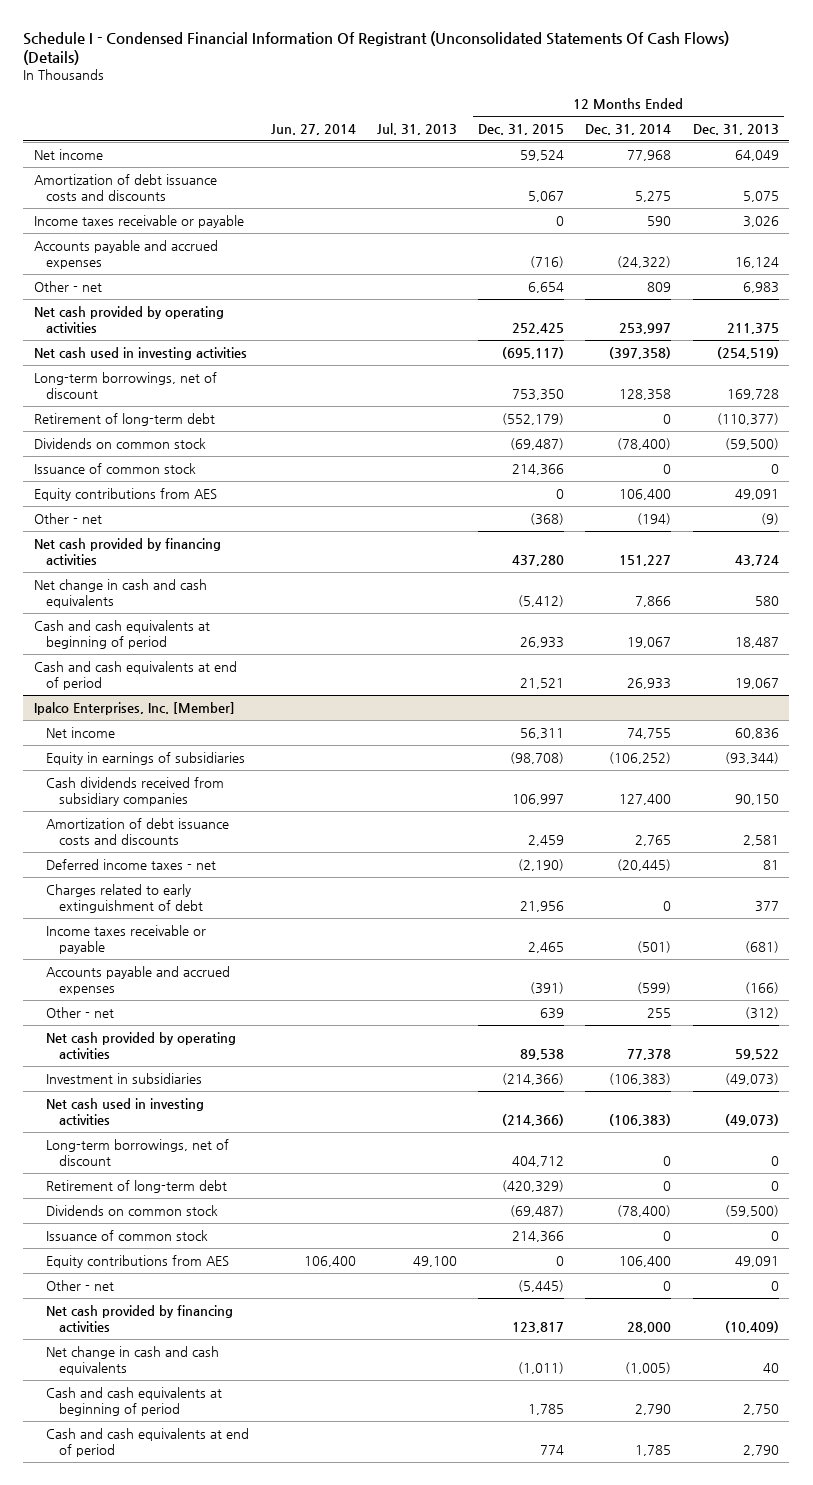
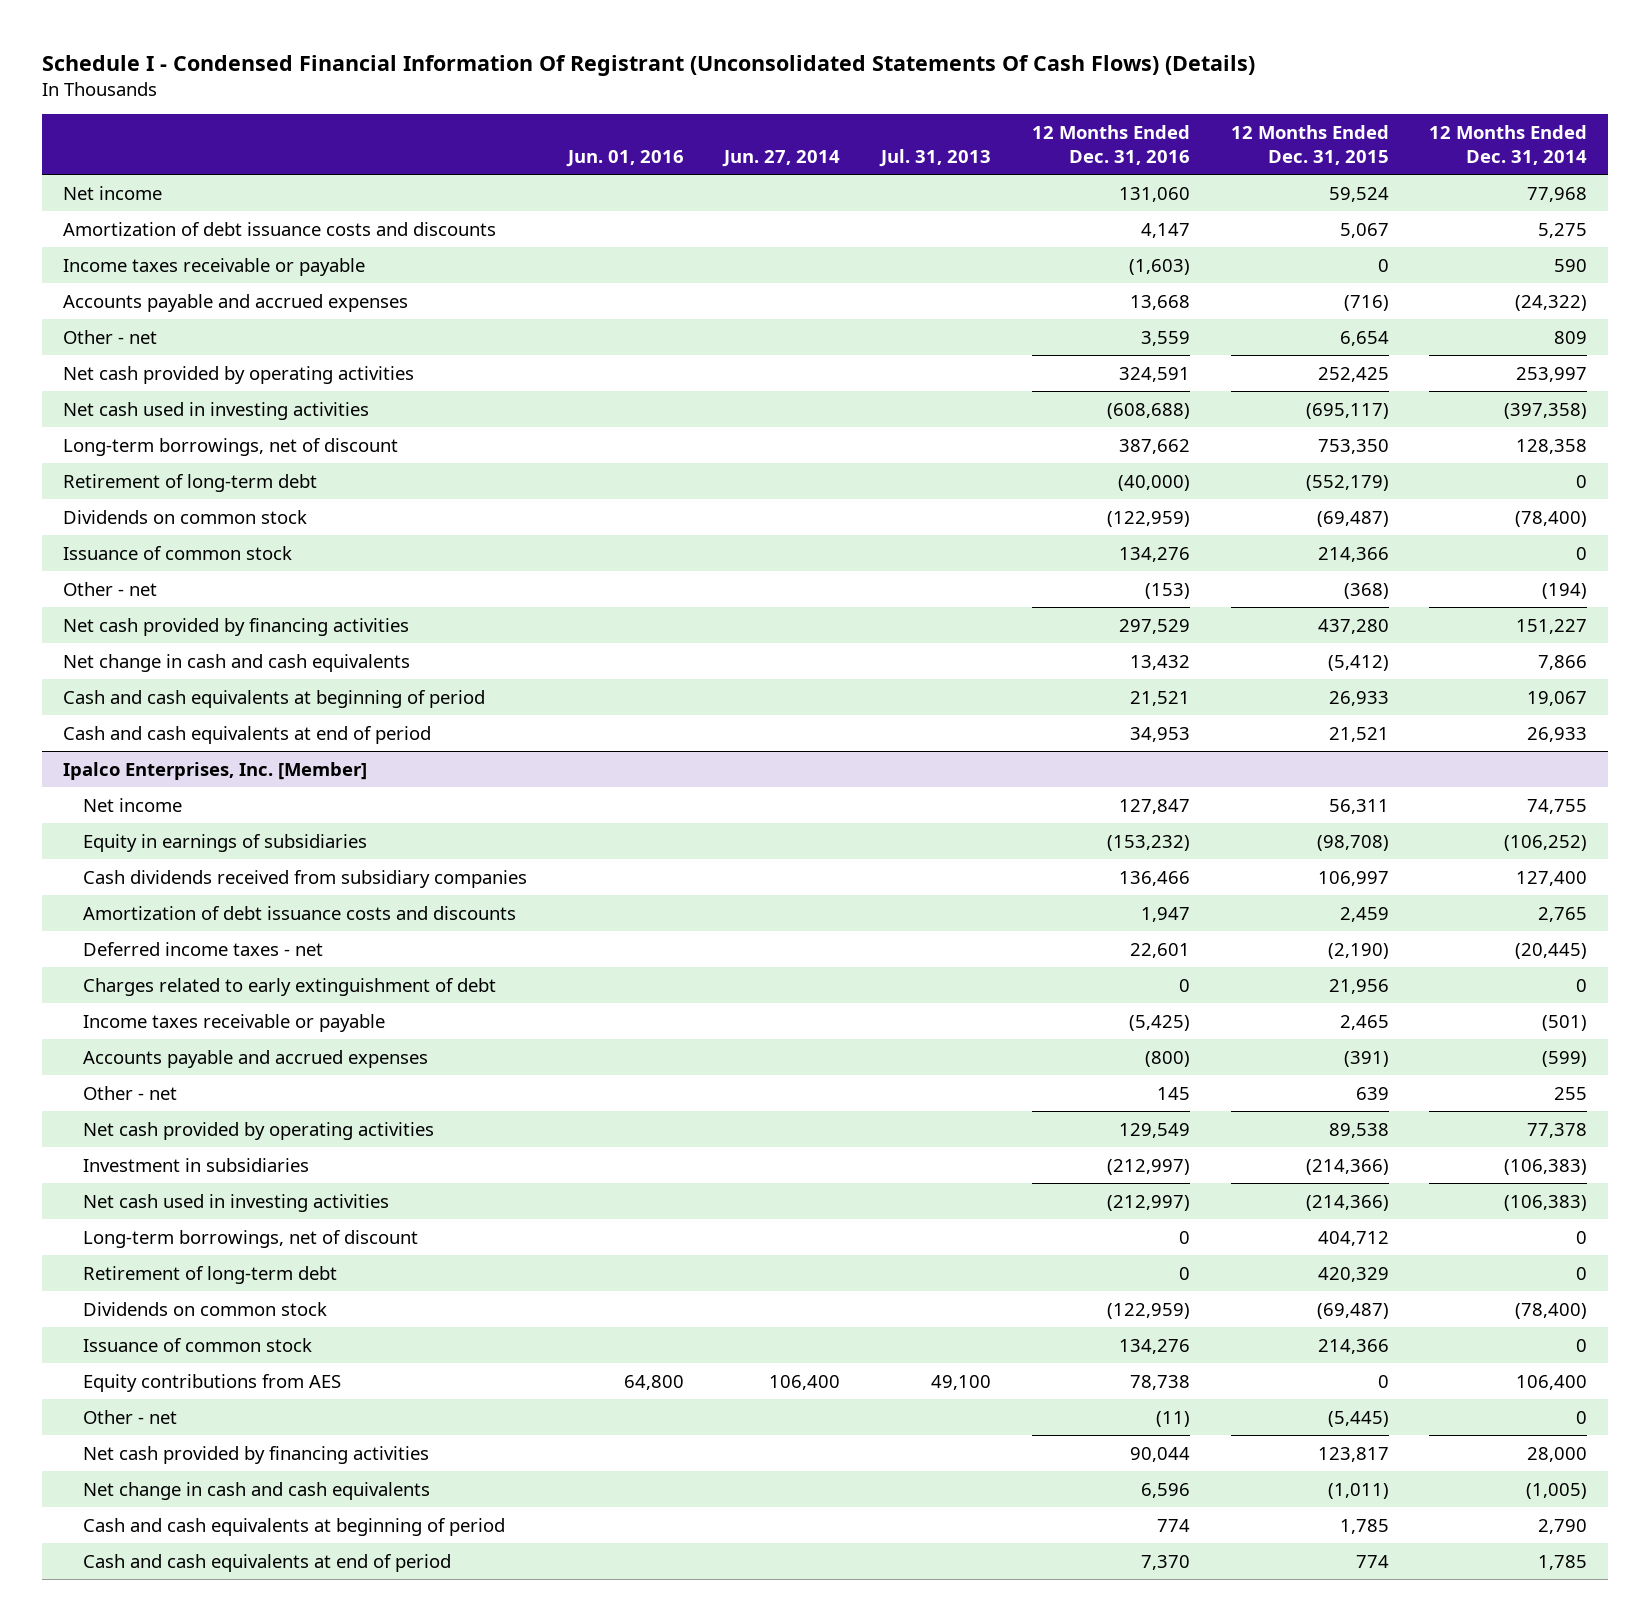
[692,123,779,135] Dec. 31, 2013 -> none
none -> [565,149,684,167] Jun. 01, 2016
none -> [1031,125,1190,165] 12 Months Ended Dec. 31, 2016
[34,487,218,501] Equity contributions from AES -> none
[502,1179,565,1192] (420,329) -> [1317,1266,1389,1282] 420,329

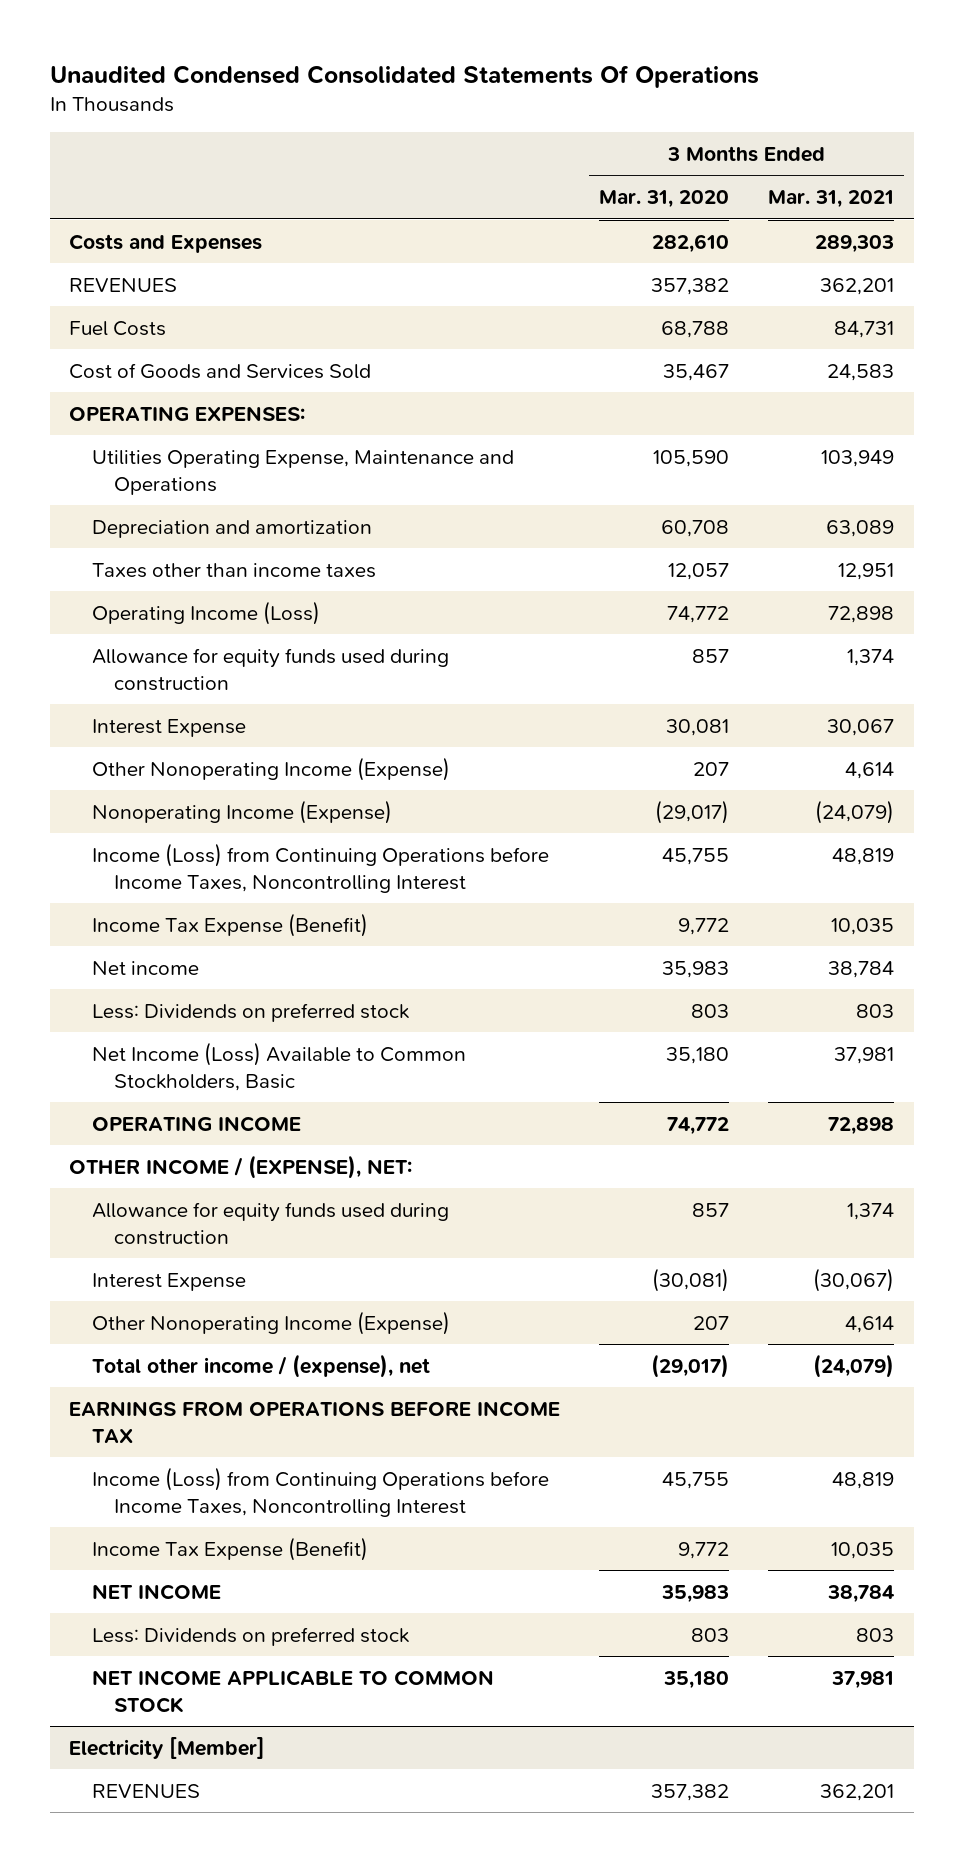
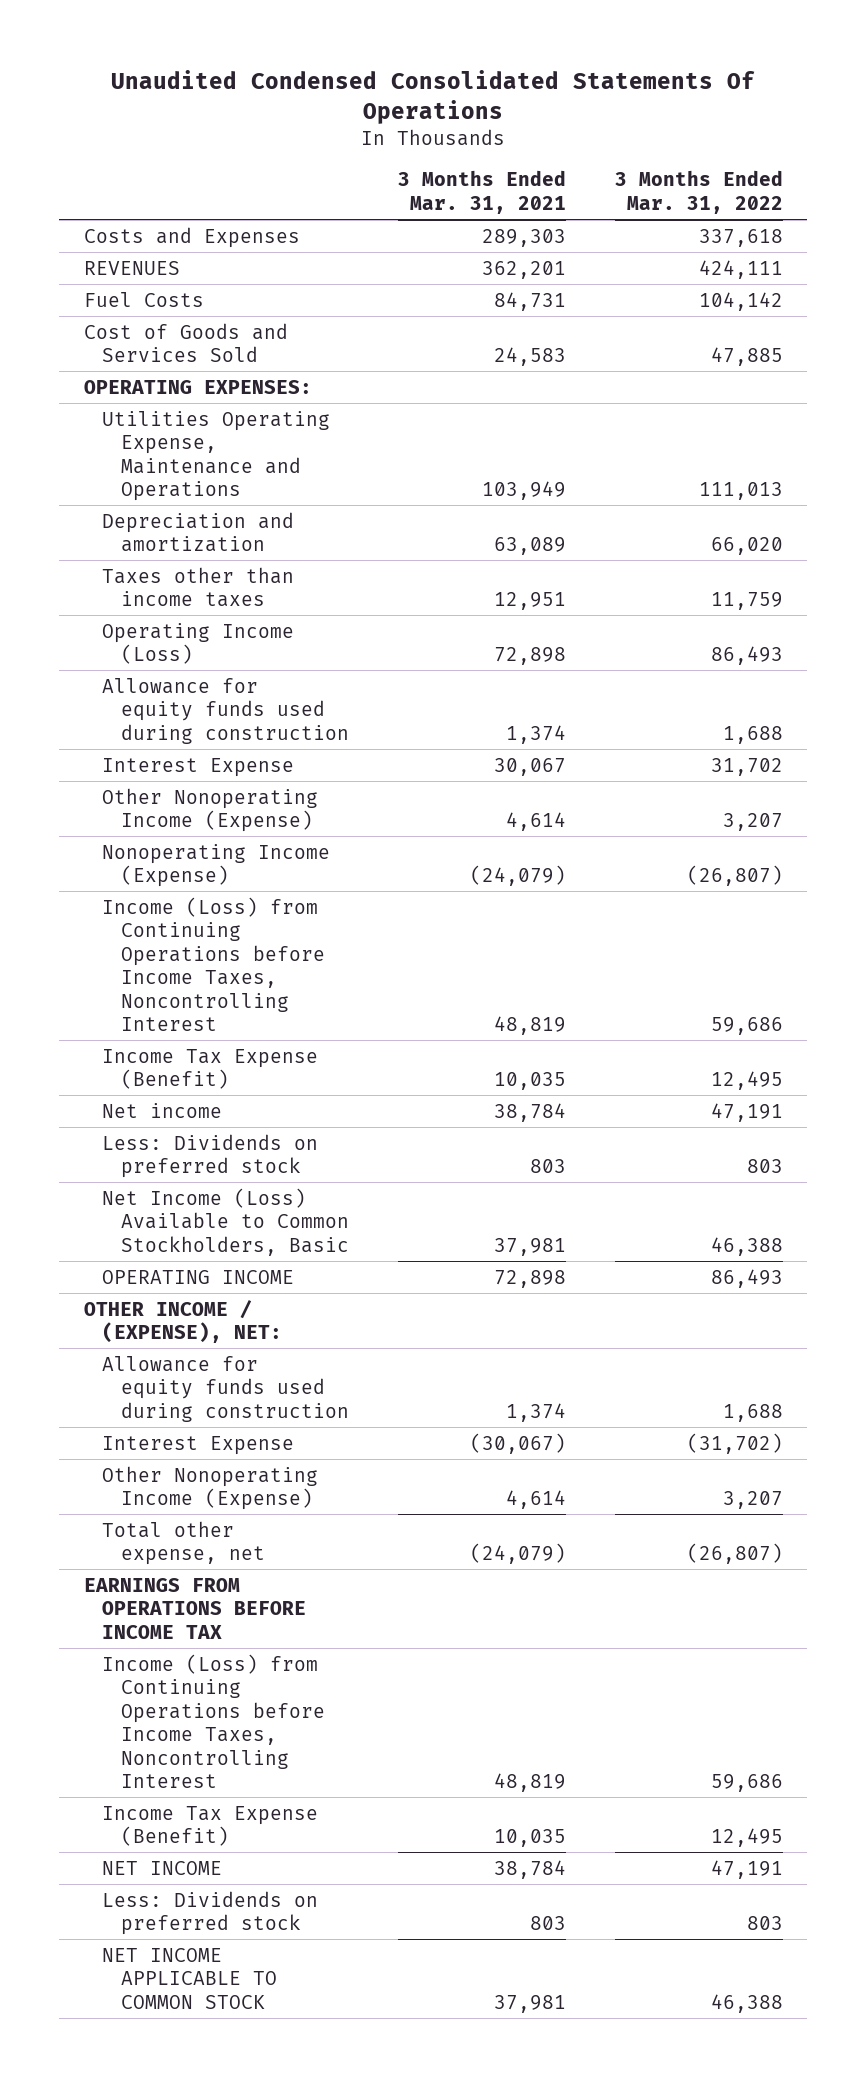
[599,190,730,209] Mar. 31, 2020 -> none
none -> [614,170,783,214] 3 Months Ended Mar. 31, 2022
[91,1353,430,1378] Total other income / (expense), net -> [102,1520,265,1566] Total other expense, net
[69,1736,266,1759] Electricity [Member] -> none
[91,1783,200,1798] REVENUES -> none

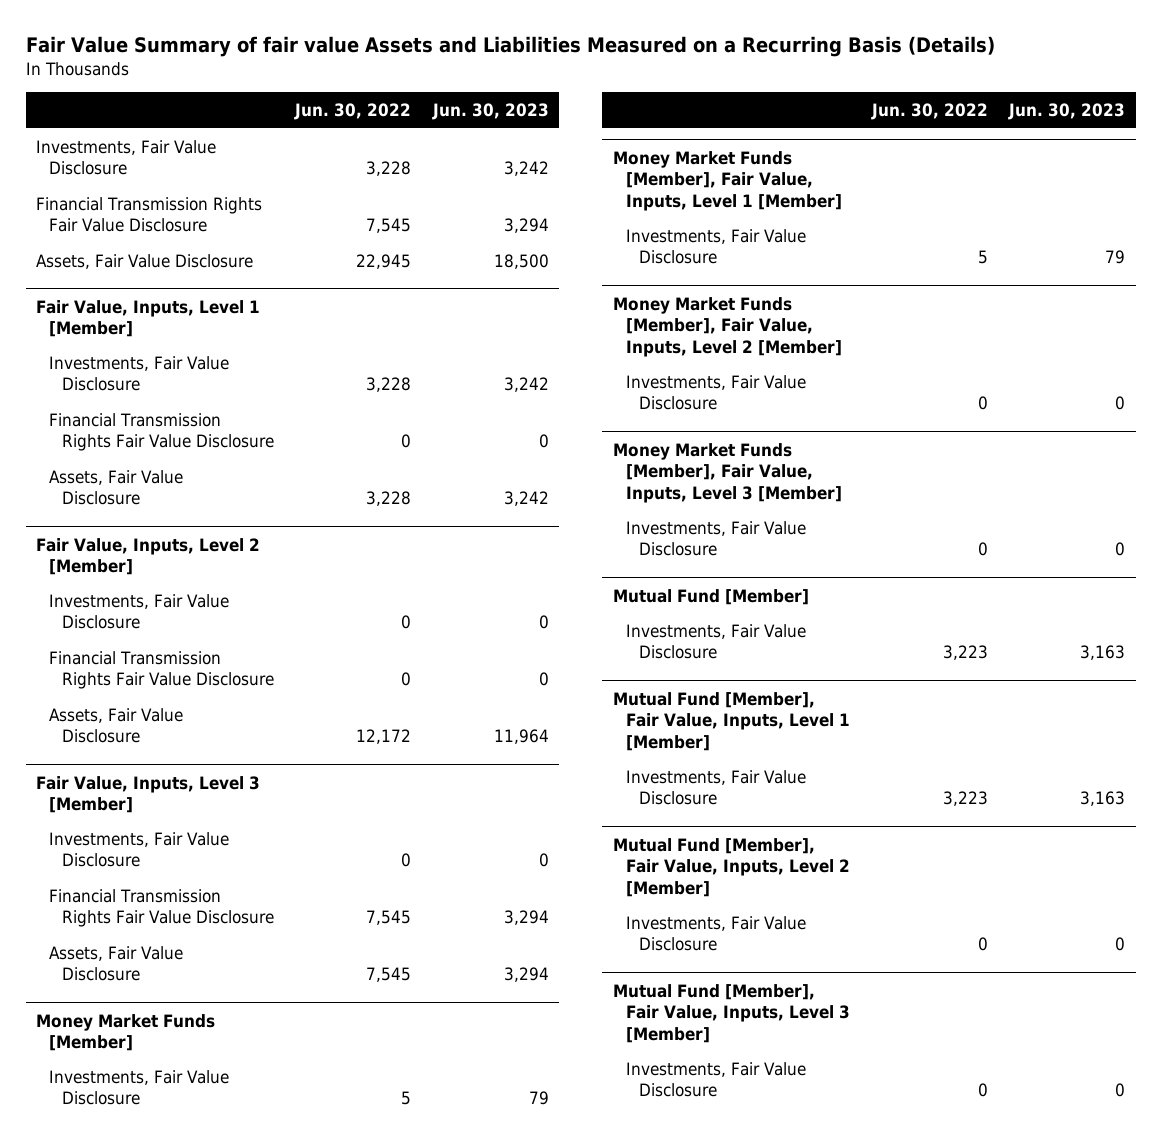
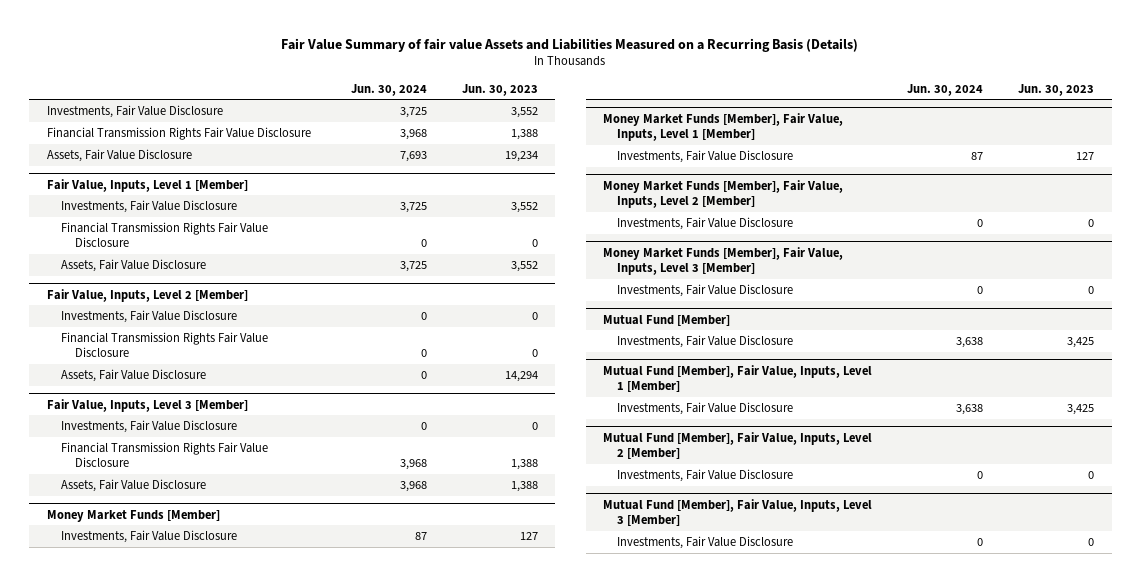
[294,103,412,121] Jun. 30, 2022 -> none
none -> [350,83,427,96] Jun. 30, 2024
[503,161,549,177] 3,242 -> [510,107,538,119] 3,552
[503,218,549,234] 3,294 -> [510,129,538,141] 1,388
[493,253,549,269] 18,500 -> [504,151,538,163] 19,234
[503,377,549,393] 3,242 -> [510,202,538,214] 3,552
[503,491,549,507] 3,242 -> [510,261,538,273] 3,552
[493,729,549,745] 11,964 -> [504,371,538,383] 14,294
[503,910,549,926] 3,294 -> [510,459,538,471] 1,388
[503,967,549,983] 3,294 -> [510,481,538,493] 1,388
[528,1091,549,1106] 79 -> [519,532,538,541] 127
[1104,250,1125,265] 79 -> [1076,152,1095,161] 127
[1079,645,1125,661] 3,163 -> [1067,337,1095,349] 3,425
[1079,791,1125,807] 3,163 -> [1067,404,1095,416] 3,425

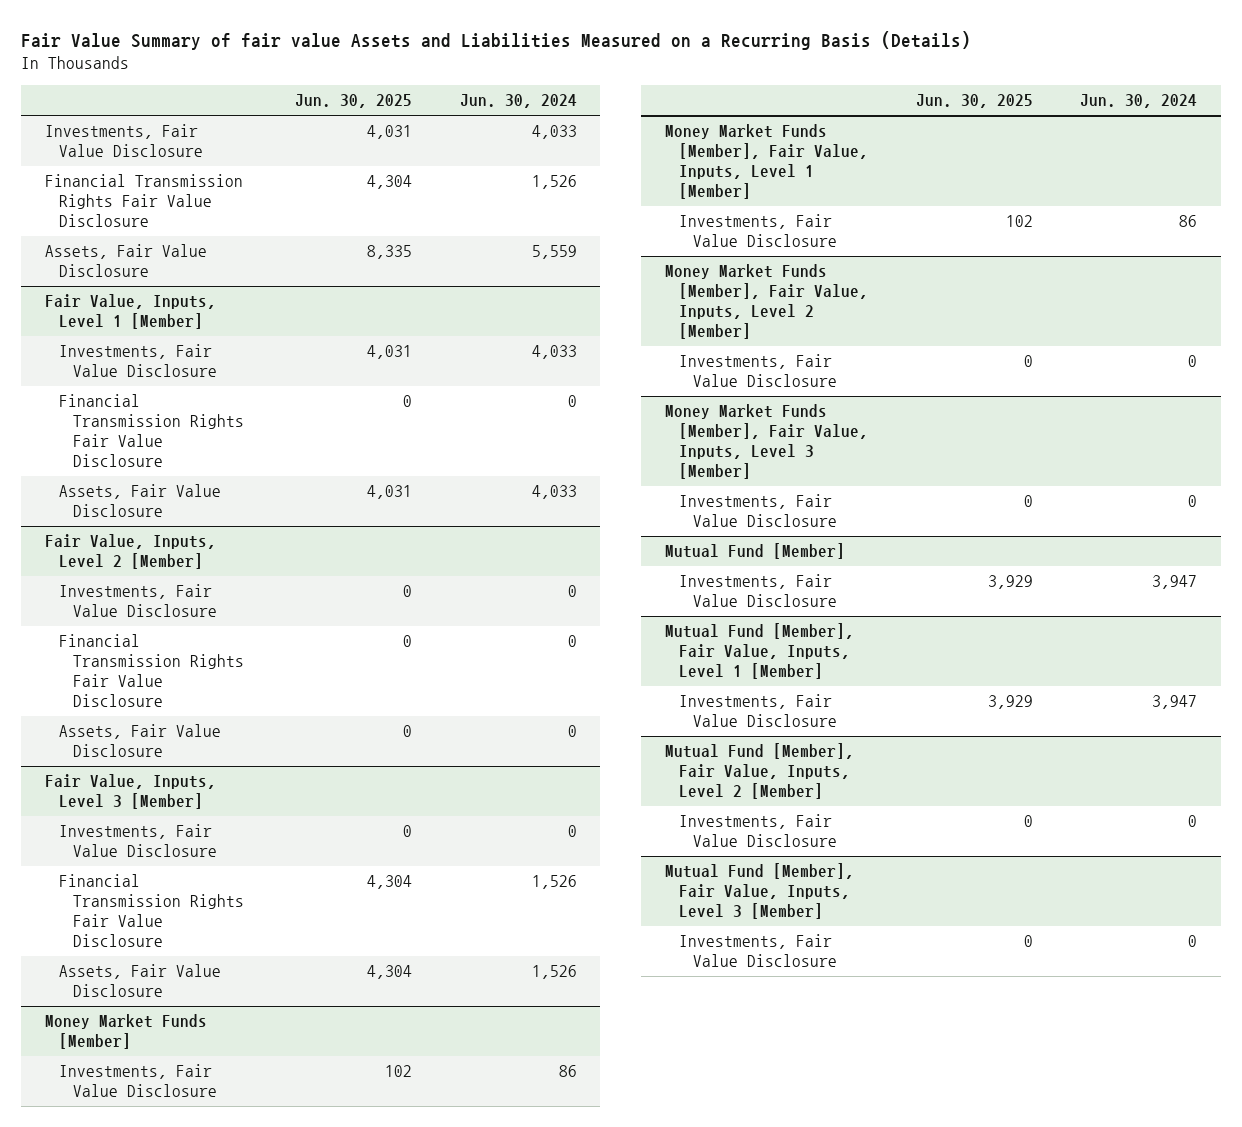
[461,83,538,96] Jun. 30, 2023 -> none
none -> [295,94,413,109] Jun. 30, 2025
[399,107,427,119] 3,725 -> [531,125,577,140] 4,033
[399,129,427,141] 3,968 -> [531,175,577,190] 1,526
[399,151,427,163] 7,693 -> [531,245,577,260] 5,559
[399,202,427,214] 3,725 -> [531,345,577,360] 4,033
[399,261,427,273] 3,725 -> [531,485,577,500] 4,033
[399,459,427,471] 3,968 -> [531,875,577,890] 1,526
[399,481,427,493] 3,968 -> [531,965,577,980] 1,526
[414,532,427,541] 87 -> [558,1065,577,1078] 86
[971,152,984,161] 87 -> [1179,215,1198,228] 86
[956,337,984,349] 3,638 -> [1152,575,1198,590] 3,947
[956,404,984,416] 3,638 -> [1152,695,1198,710] 3,947

